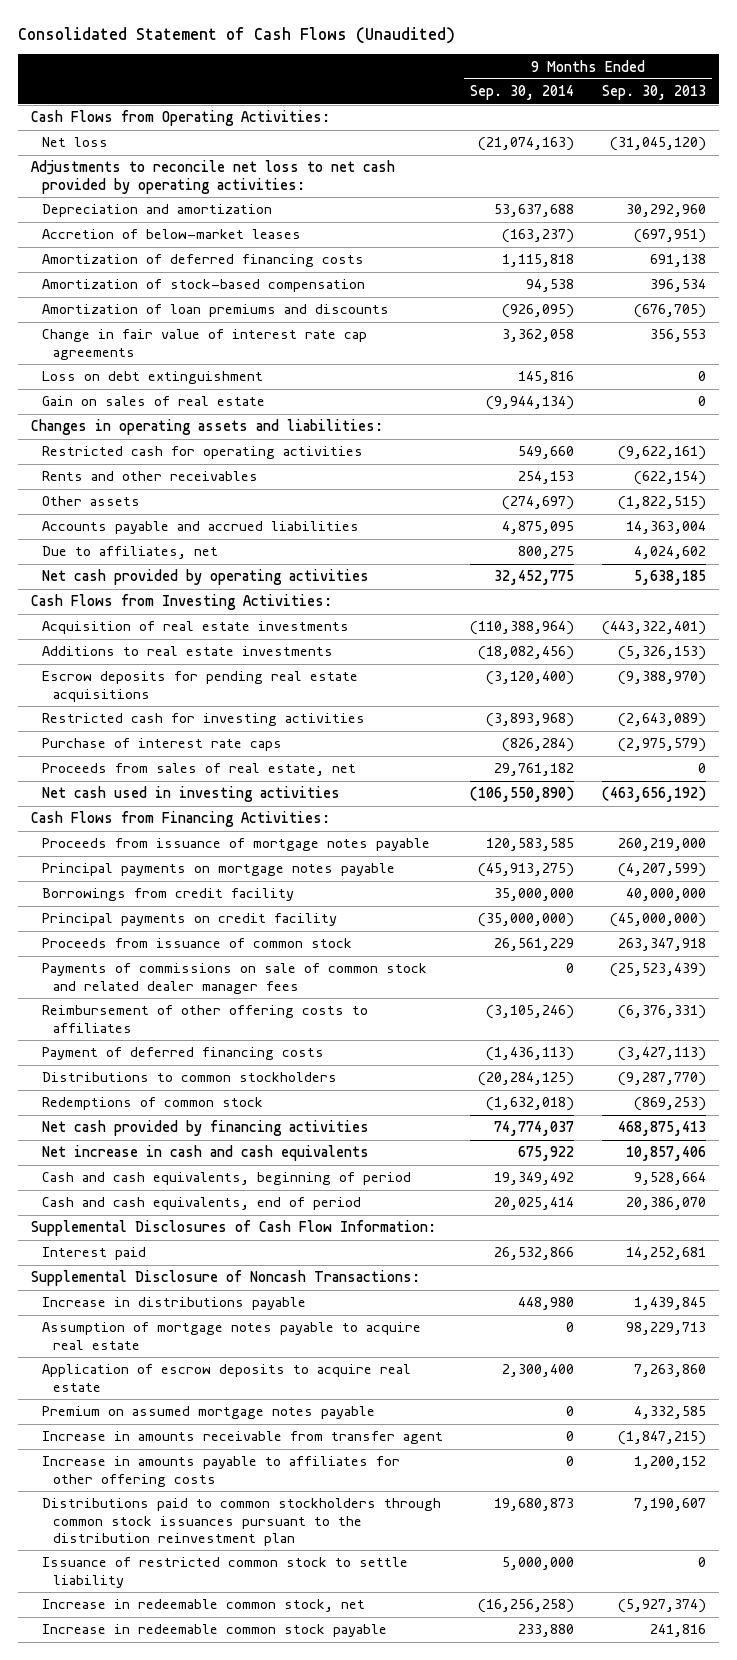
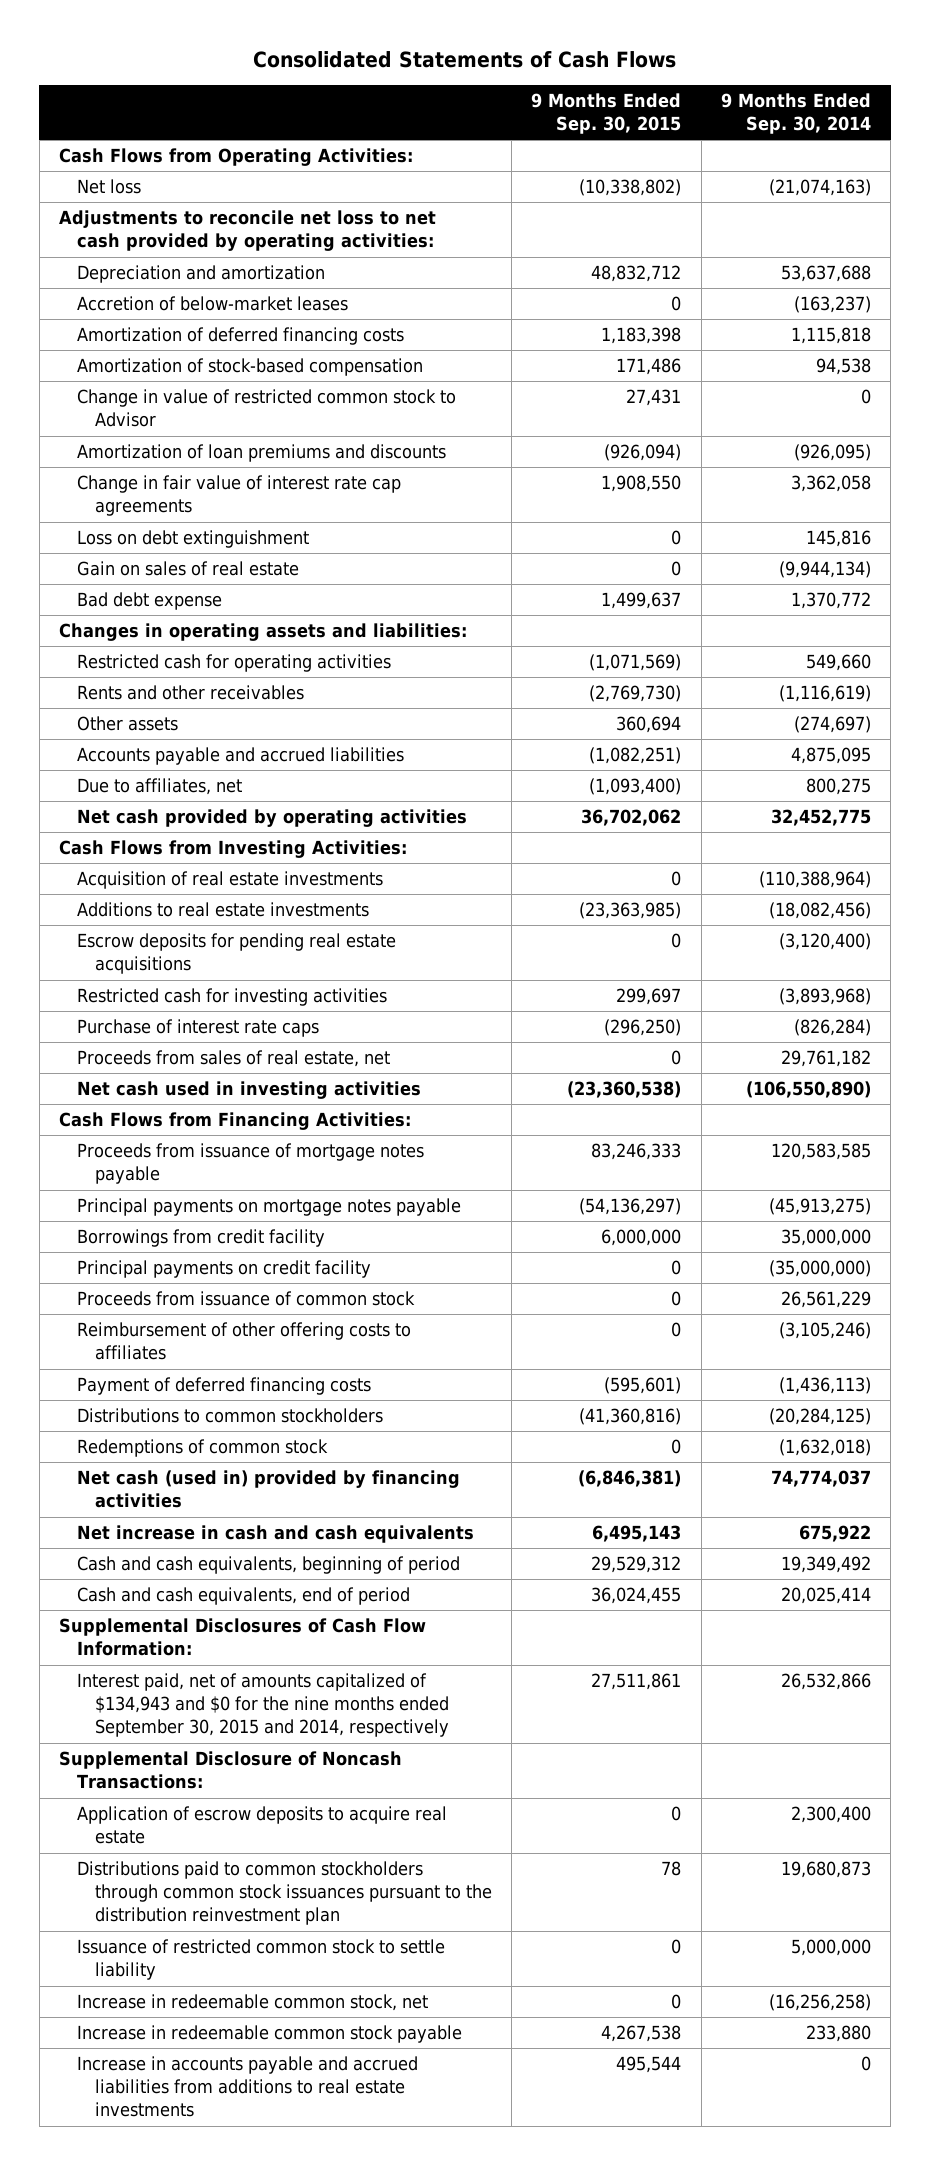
[17,26,455,44] Consolidated Statement of Cash Flows (Unaudited) -> [253,50,677,68] Consolidated Statements of Cash Flows
[601,85,706,101] Sep. 30, 2013 -> none
none -> [531,92,682,134] 9 Months Ended Sep. 30, 2015
none -> [76,389,456,428] Change in value of restricted common stock to Advisor
none -> [76,592,222,611] Bad debt expense
[518,471,575,485] 254,153 -> [779,685,872,703] (1,116,619)
[42,963,428,994] Payments of commissions on sale of common stock and related dealer manager fees -> none
[42,1120,370,1137] Net cash provided by financing activities -> [76,1470,460,1509] Net cash (used in) provided by financing activities
[42,1247,147,1261] Interest paid -> [76,1673,449,1738] Interest paid, net of amounts capitalized of $134,943 and $0 for the nine months ended September 30, 2015 and 2014, respectively
[42,1297,307,1311] Increase in distributions payable -> none
[42,1322,422,1350] Assumption of mortgage notes payable to acquire real estate -> none
[42,1406,376,1420] Premium on assumed mortgage notes payable -> none
[42,1431,444,1445] Increase in amounts receivable from transfer agent -> none
[42,1456,401,1487] Increase in amounts payable to affiliates for other offering costs -> none
none -> [76,2056,418,2118] Increase in accounts payable and accrued liabilities from additions to real estate investments

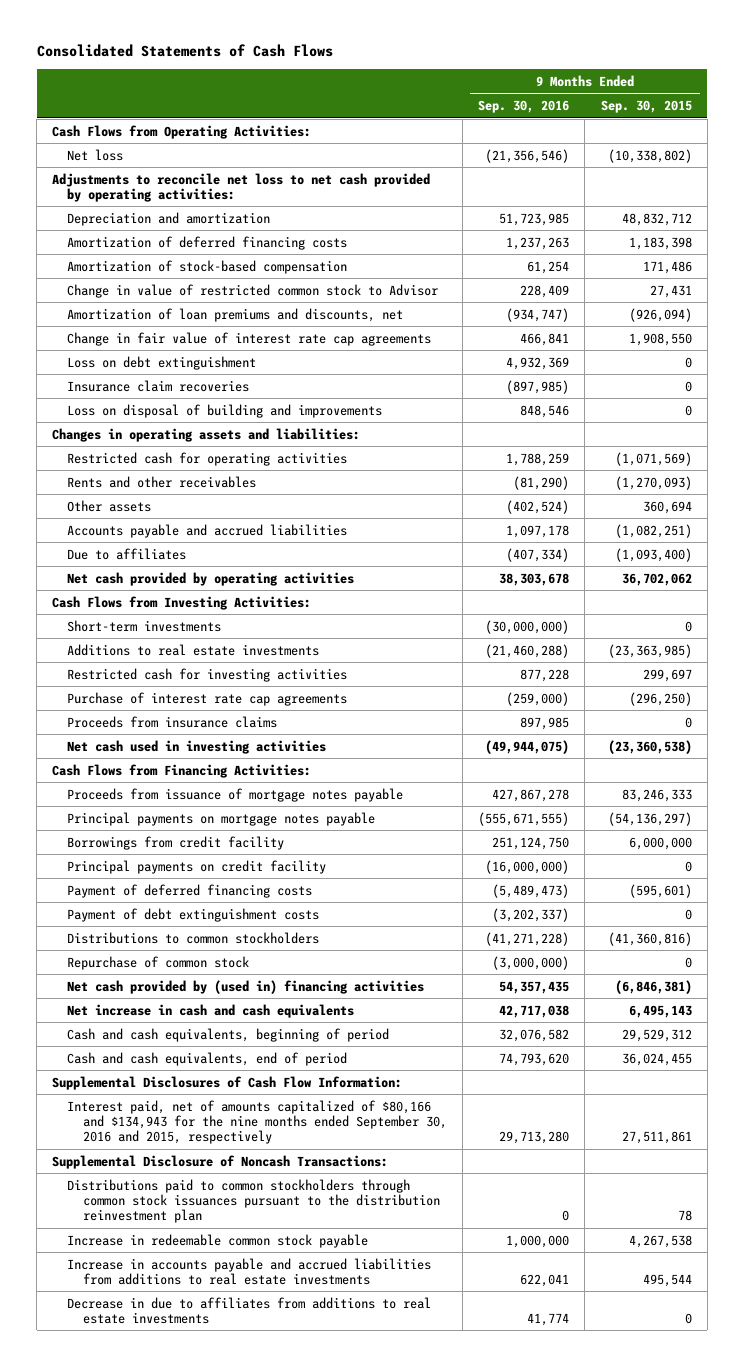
[721,92,872,134] 9 Months Ended Sep. 30, 2014 -> none
none -> [478,99,570,113] Sep. 30, 2016
[76,296,348,312] Accretion of below-market leases -> none
[76,444,446,463] Amortization of loan premiums and discounts -> [67,307,404,322] Amortization of loan premiums and discounts, net
[76,561,299,577] Gain on sales of real estate -> none
[76,592,222,611] Bad debt expense -> none
none -> [67,379,250,392] Insurance claim recoveries
none -> [67,403,383,418] Loss on disposal of building and improvements
[589,685,682,703] (2,769,730) -> [614,475,692,490] (1,270,093)
[76,778,242,796] Due to affiliates, net -> [67,547,187,560] Due to affiliates
[76,871,383,890] Acquisition of real estate investments -> none
none -> [67,619,222,632] Short-term investments
[76,933,396,975] Escrow deposits for pending real estate acquisitions -> none
[76,1050,390,1068] Proceeds from sales of real estate, net -> none
[76,1019,319,1038] Purchase of interest rate caps -> [67,691,348,706] Purchase of interest rate cap agreements
none -> [67,715,278,728] Proceeds from insurance claims
[76,1291,415,1307] Proceeds from issuance of common stock -> none
[76,1322,411,1361] Reimbursement of other offering costs to affiliates -> none
none -> [67,907,320,922] Payment of debt extinguishment costs
[76,1439,328,1458] Redemptions of common stock -> [67,955,250,970] Repurchase of common stock
[76,1470,460,1509] Net cash (used in) provided by financing activities -> [67,979,425,994] Net cash provided by (used in) financing activities
[76,1673,449,1738] Interest paid, net of amounts capitalized of $134,943 and $0 for the nine months ended September 30, 2015 and 2014, respectively -> [67,1099,447,1145] Interest paid, net of amounts capitalized of $80,166 and $134,943 for the nine months ended September 30, 2016 and 2015, respectively
[76,1806,447,1845] Application of escrow deposits to acquire real estate -> none
[76,1939,445,1981] Issuance of restricted common stock to settle liability -> none
[76,1994,428,2012] Increase in redeemable common stock, net -> none
none -> [67,1296,432,1324] Decrease in due to affiliates from additions to real estate investments

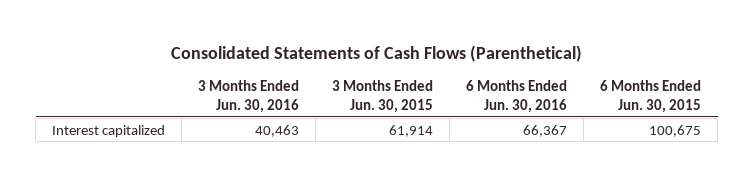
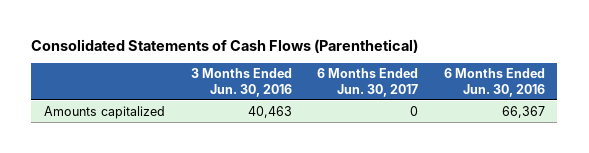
[332,80,434,113] 3 Months Ended Jun. 30, 2015 -> none
[600,80,702,113] 6 Months Ended Jun. 30, 2015 -> none
none -> [317,68,419,97] 6 Months Ended Jun. 30, 2017
[52,124,166,137] Interest capitalized -> [44,106,166,120] Amounts capitalized

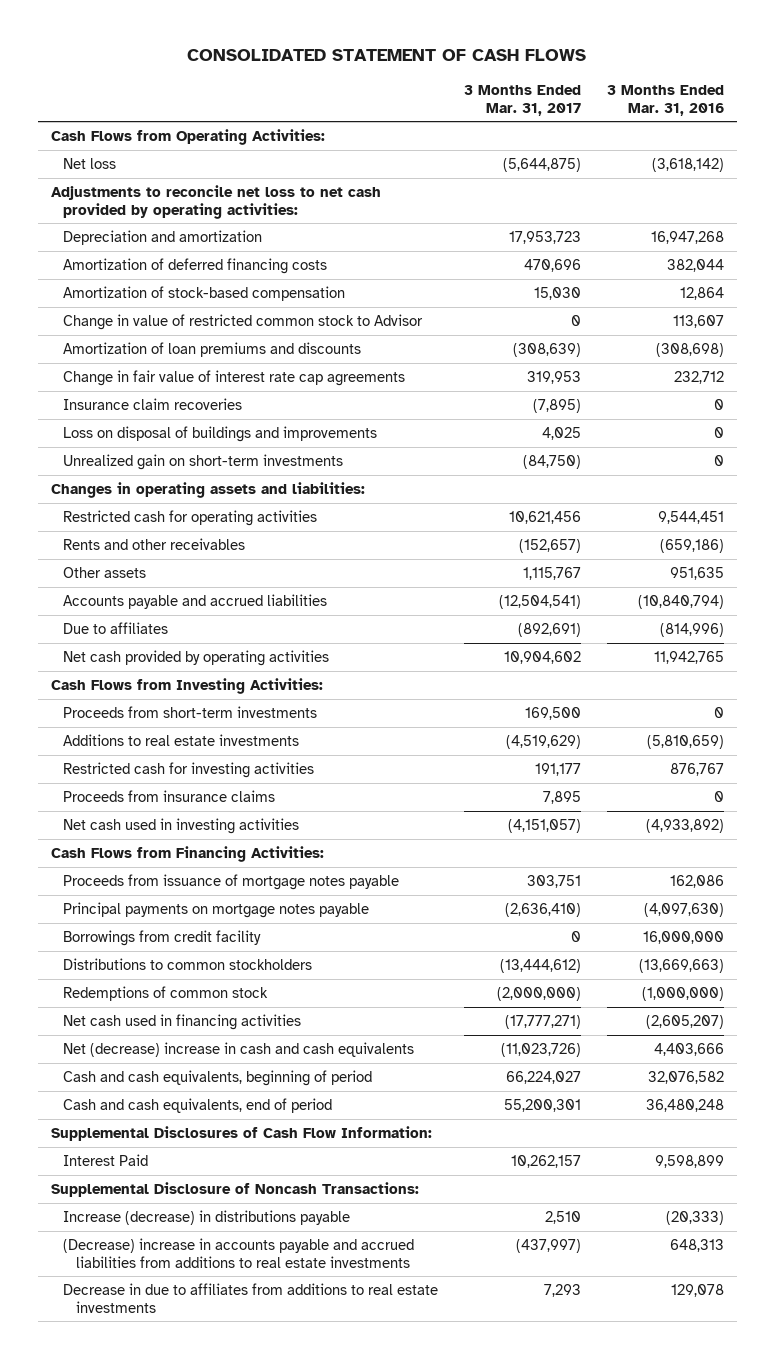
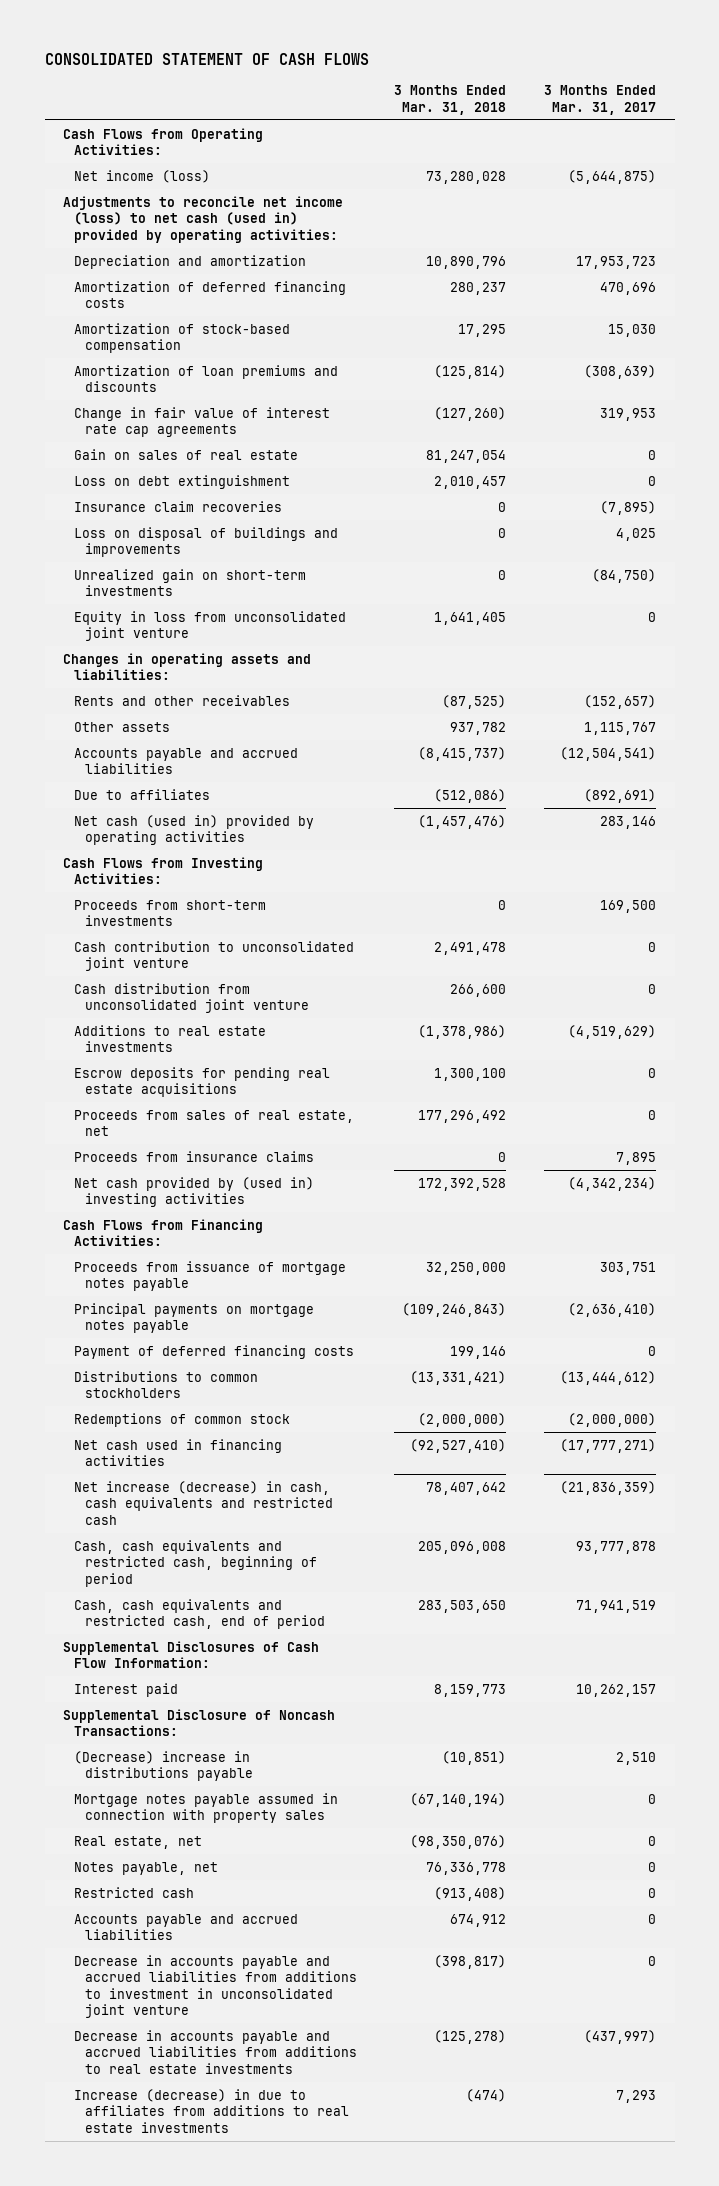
[607,84,725,116] 3 Months Ended Mar. 31, 2016 -> none
none -> [394,85,507,115] 3 Months Ended Mar. 31, 2018
[63,157,117,169] Net loss -> [74,169,211,183] Net income (loss)
[50,184,381,219] Adjustments to reconcile net loss to net cash provided by operating activities: -> [63,195,344,243] Adjustments to reconcile net income (loss) to net cash (used in) provided by operating activities:
[63,313,424,330] Change in value of restricted common stock to Advisor -> none
none -> [74,448,299,460] Gain on sales of real estate
none -> [74,474,291,489] Loss on debt extinguishment
none -> [74,610,347,642] Equity in loss from unconsolidated joint venture
[63,509,318,526] Restricted cash for operating activities -> none
[63,649,330,666] Net cash provided by operating activities -> [74,814,315,846] Net cash (used in) provided by operating activities
[504,650,582,664] 10,904,602 -> [599,815,656,829] 283,146
none -> [74,940,355,972] Cash contribution to unconsolidated joint venture
none -> [74,982,309,1014] Cash distribution from unconsolidated joint venture
[63,761,315,778] Restricted cash for investing activities -> none
none -> [74,1066,331,1098] Escrow deposits for pending real estate acquisitions
none -> [74,1109,355,1137] Proceeds from sales of real estate, net
[63,817,300,834] Net cash used in investing activities -> [74,1176,315,1208] Net cash provided by (used in) investing activities
[508,818,582,833] (4,151,057) -> [567,1176,656,1191] (4,342,234)
[63,929,262,946] Borrowings from credit facility -> none
none -> [74,1344,355,1359] Payment of deferred financing costs
[63,1041,415,1057] Net (decrease) increase in cash and cash equivalents -> [74,1480,333,1525] Net increase (decrease) in cash, cash equivalents and restricted cash
[501,1042,582,1057] (11,023,726) -> [559,1480,656,1495] (21,836,359)
[63,1069,373,1086] Cash and cash equivalents, beginning of period -> [74,1539,317,1587] Cash, cash equivalents and restricted cash, beginning of period
[506,1070,582,1084] 66,224,027 -> [575,1540,656,1554] 93,777,878
[63,1097,333,1113] Cash and cash equivalents, end of period -> [74,1598,325,1630] Cash, cash equivalents and restricted cash, end of period
[504,1098,582,1112] 55,200,301 -> [575,1599,656,1613] 71,941,519
[63,1153,149,1166] Interest Paid -> [74,1682,179,1697] Interest paid
[63,1209,351,1225] Increase (decrease) in distributions payable -> [74,1750,253,1782] (Decrease) increase in distributions payable
none -> [74,1792,339,1824] Mortgage notes payable assumed in connection with property sales
none -> [74,1835,203,1849] Real estate, net
none -> [74,1861,219,1875] Notes payable, net
none -> [74,1886,195,1898] Restricted cash
none -> [74,1913,299,1941] Accounts payable and accrued liabilities
none -> [74,1954,357,2019] Decrease in accounts payable and accrued liabilities from additions to investment in unconsolidated joint venture
[63,1237,415,1268] (Decrease) increase in accounts payable and accrued liabilities from additions to real estate investments -> [74,2029,357,2074] Decrease in accounts payable and accrued liabilities from additions to real estate investments
[63,1282,439,1313] Decrease in due to affiliates from additions to real estate investments -> [74,2088,349,2133] Increase (decrease) in due to affiliates from additions to real estate investments

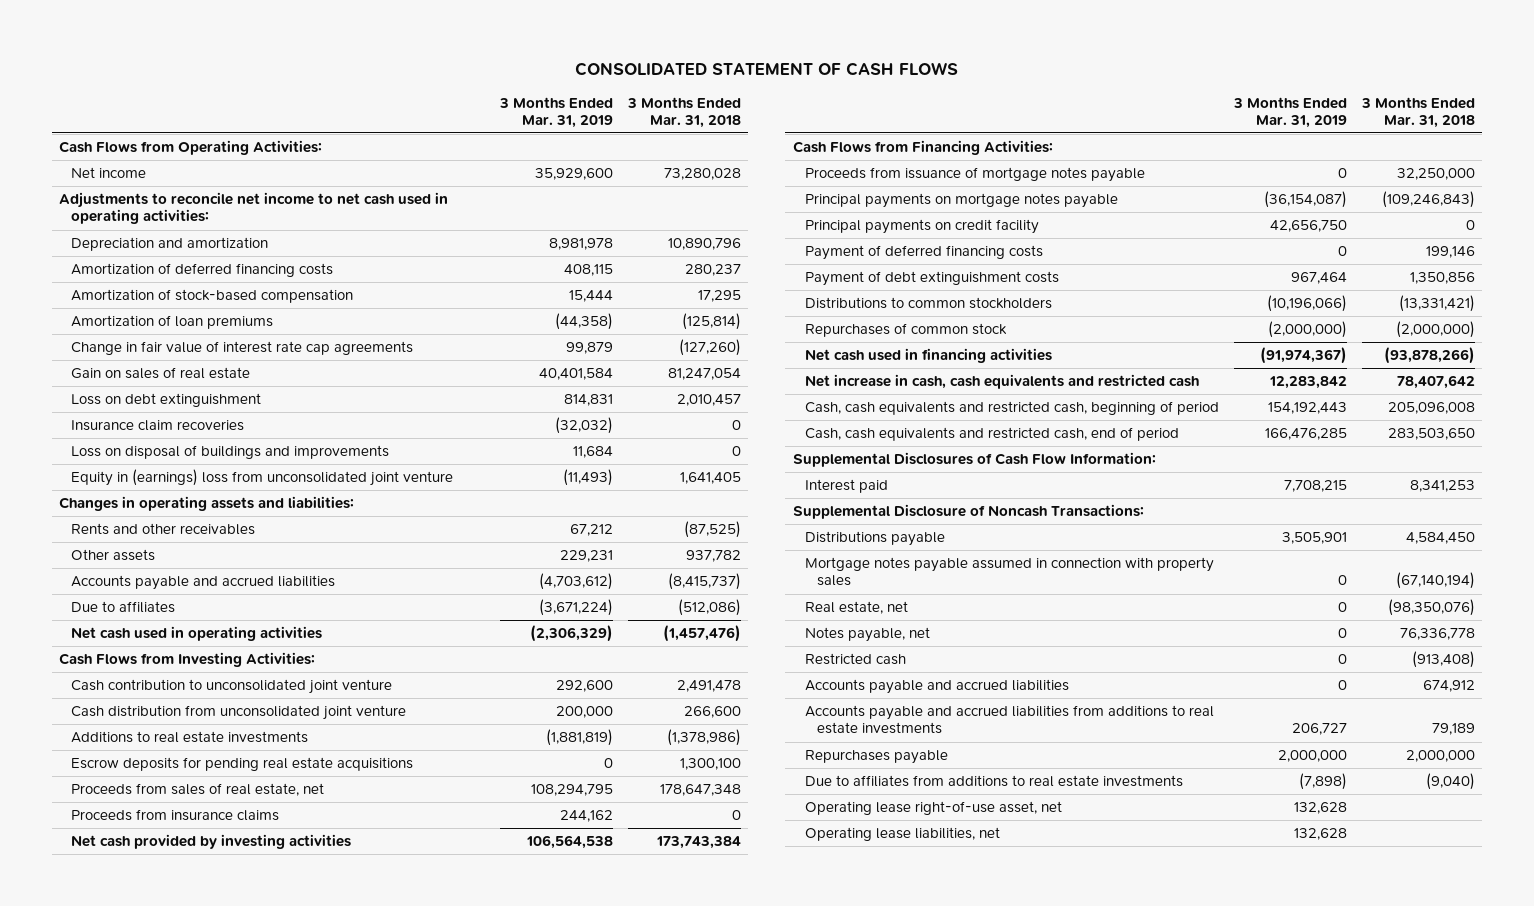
[543,85,656,115] 3 Months Ended Mar. 31, 2017 -> none
none -> [499,96,614,128] 3 Months Ended Mar. 31, 2019
[74,169,211,183] Net income (loss) -> [71,167,147,179] Net income
[63,195,344,243] Adjustments to reconcile net income (loss) to net cash (used in) provided by operating activities: -> [59,192,449,225] Adjustments to reconcile net income to net cash used in operating activities:
[74,364,339,393] Amortization of loan premiums and discounts -> [71,315,274,330] Amortization of loan premiums
[74,568,307,597] Unrealized gain on short-term investments -> none
[74,610,347,642] Equity in loss from unconsolidated joint venture -> [71,469,454,487] Equity in (earnings) loss from unconsolidated joint venture
[74,814,315,846] Net cash (used in) provided by operating activities -> [71,626,323,642] Net cash used in operating activities
[74,899,267,927] Proceeds from short-term investments -> none
[418,1109,507,1123] 177,296,492 -> [660,784,742,797] 178,647,348
[74,1176,315,1208] Net cash provided by (used in) investing activities -> [71,834,352,850] Net cash provided by investing activities
[418,1177,507,1191] 172,392,528 -> [656,836,742,850] 173,743,384
none -> [805,219,1040,235] Principal payments on credit facility
none -> [805,271,1060,287] Payment of debt extinguishment costs
[74,1412,291,1427] Redemptions of common stock -> [805,323,1008,338] Repurchases of common stock
[410,1438,507,1453] (92,527,410) -> [1383,347,1475,365] (93,878,266)
[74,1480,333,1525] Net increase (decrease) in cash, cash equivalents and restricted cash -> [805,374,1200,390] Net increase in cash, cash equivalents and restricted cash
[434,1683,507,1697] 8,159,773 -> [1409,480,1475,493] 8,341,253
[74,1750,253,1782] (Decrease) increase in distributions payable -> [805,531,946,547] Distributions payable
[442,1750,507,1765] (10,851) -> [1405,532,1475,545] 4,584,450
[74,1954,357,2019] Decrease in accounts payable and accrued liabilities from additions to investment in unconsolidated joint venture -> none
[74,2029,357,2074] Decrease in accounts payable and accrued liabilities from additions to real estate investments -> [805,705,1215,735] Accounts payable and accrued liabilities from additions to real estate investments
[434,2029,507,2044] (125,278) -> [1431,723,1475,736] 79,189
none -> [805,750,949,765] Repurchases payable
[74,2088,349,2133] Increase (decrease) in due to affiliates from additions to real estate investments -> [805,775,1184,788] Due to affiliates from additions to real estate investments
[466,2088,507,2102] (474) -> [1425,773,1475,791] (9,040)
none -> [805,801,1063,816] Operating lease right-of-use asset, net
none -> [805,827,1001,842] Operating lease liabilities, net

